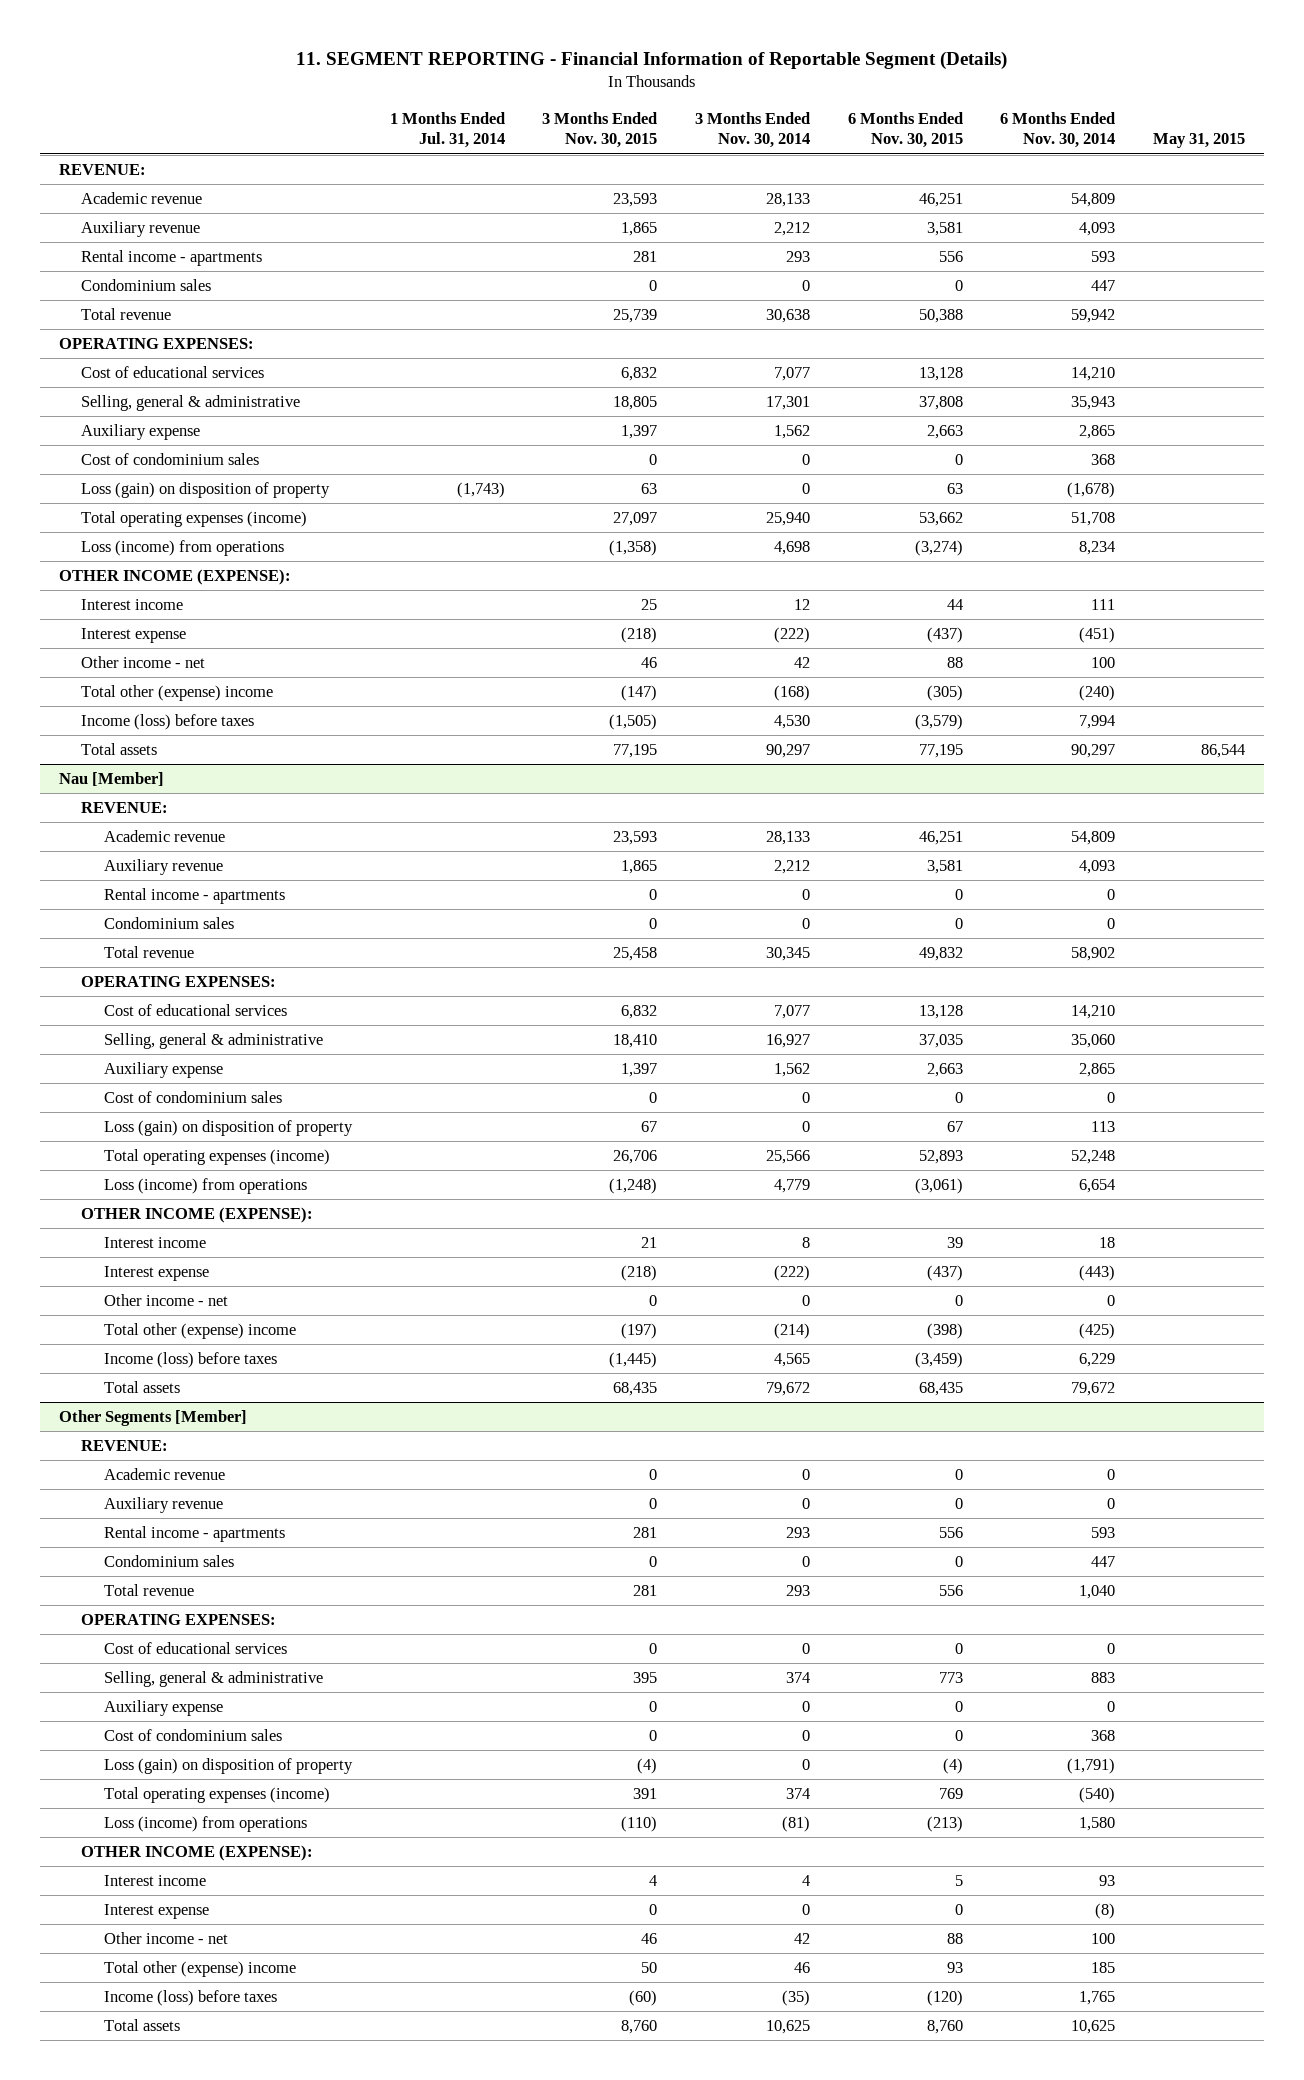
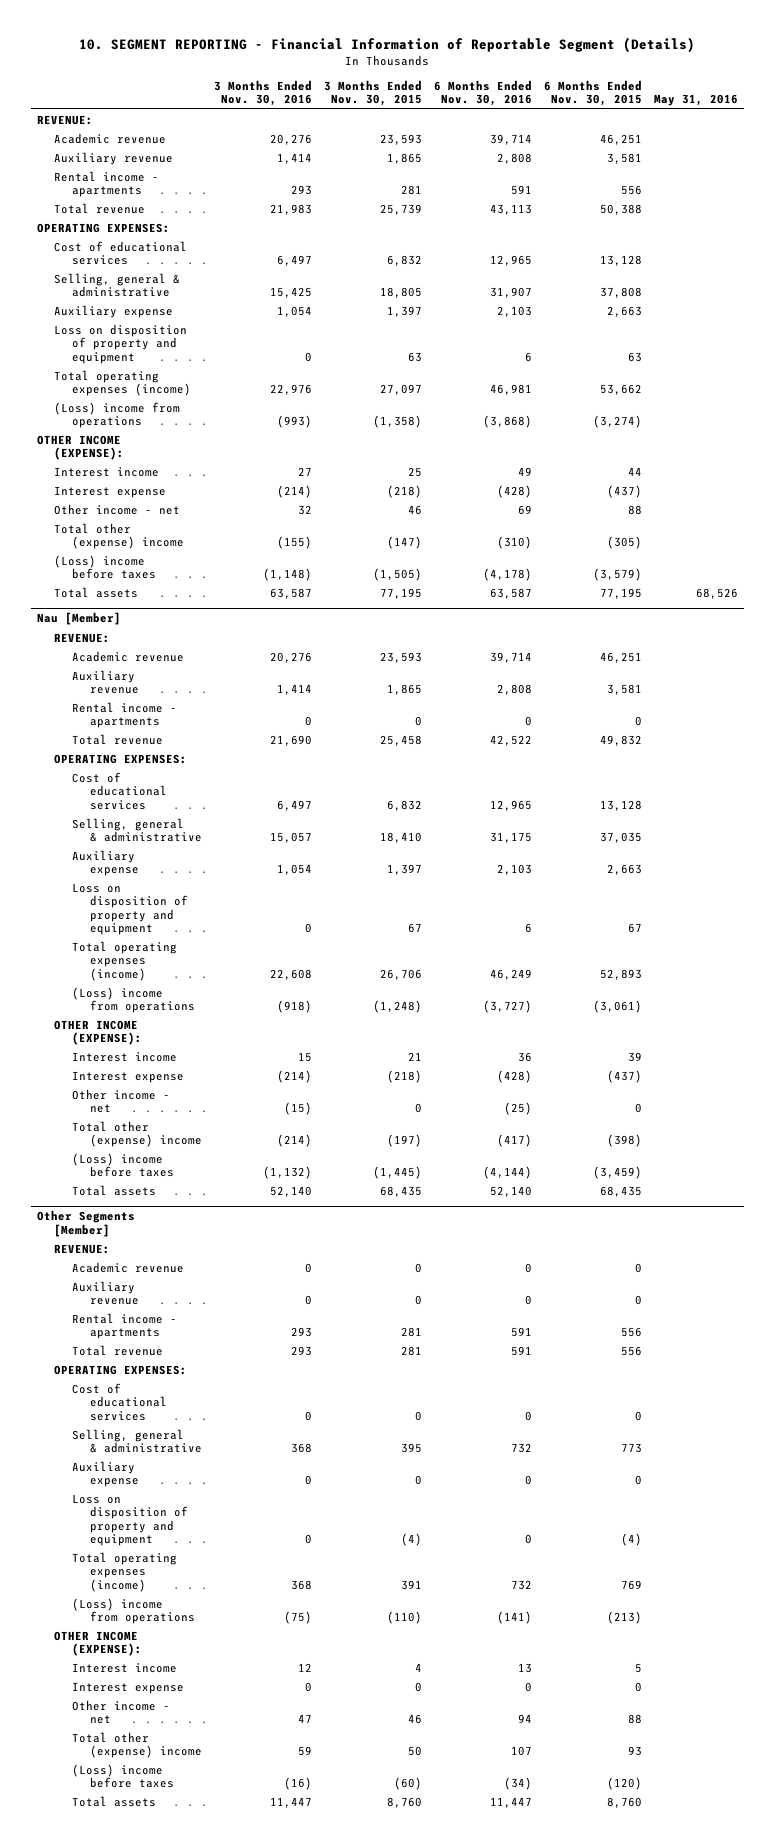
[295,51,1007,71] 11. SEGMENT REPORTING - Financial Information of Reportable Segment (Details) -> [79,36,696,53] 10. SEGMENT REPORTING - Financial Information of Reportable Segment (Details)
[389,111,505,149] 1 Months Ended Jul. 31, 2014 -> none
[695,111,811,149] 3 Months Ended Nov. 30, 2014 -> none
[1000,111,1116,149] 6 Months Ended Nov. 30, 2014 -> none
[1153,133,1246,149] May 31, 2015 -> none
none -> [214,79,313,107] 3 Months Ended Nov. 30, 2016
none -> [434,79,533,107] 6 Months Ended Nov. 30, 2016
none -> [653,94,738,107] May 31, 2016
[81,278,212,291] Condominium sales -> none
[81,452,260,465] Cost of condominium sales -> none
[81,481,331,498] Loss (gain) on disposition of property -> [54,323,188,364] Loss on disposition of property and equipment
[81,539,285,556] Loss (income) from operations -> [54,401,181,429] (Loss) income from operations
[81,713,255,730] Income (loss) before taxes -> [54,554,157,580] (Loss) income before taxes
[103,916,234,929] Condominium sales -> none
[103,1090,282,1103] Cost of condominium sales -> none
[103,1119,353,1136] Loss (gain) on disposition of property -> [72,882,189,936] Loss on disposition of property and equipment
[103,1177,307,1194] Loss (income) from operations -> [72,986,196,1014] (Loss) income from operations
[103,1351,277,1368] Income (loss) before taxes -> [72,1152,175,1178] (Loss) income before taxes
[103,1554,234,1567] Condominium sales -> none
[103,1728,282,1741] Cost of condominium sales -> none
[103,1757,353,1774] Loss (gain) on disposition of property -> [72,1493,189,1547] Loss on disposition of property and equipment
[103,1815,307,1832] Loss (income) from operations -> [72,1597,196,1625] (Loss) income from operations
[103,1989,277,2006] Income (loss) before taxes -> [72,1763,175,1789] (Loss) income before taxes

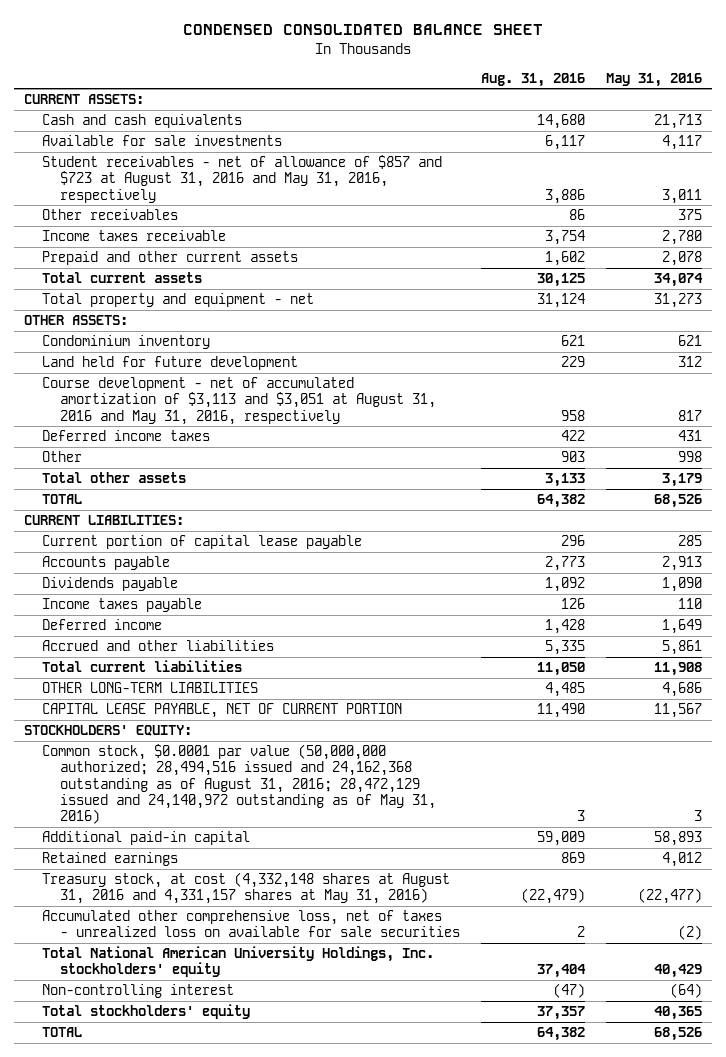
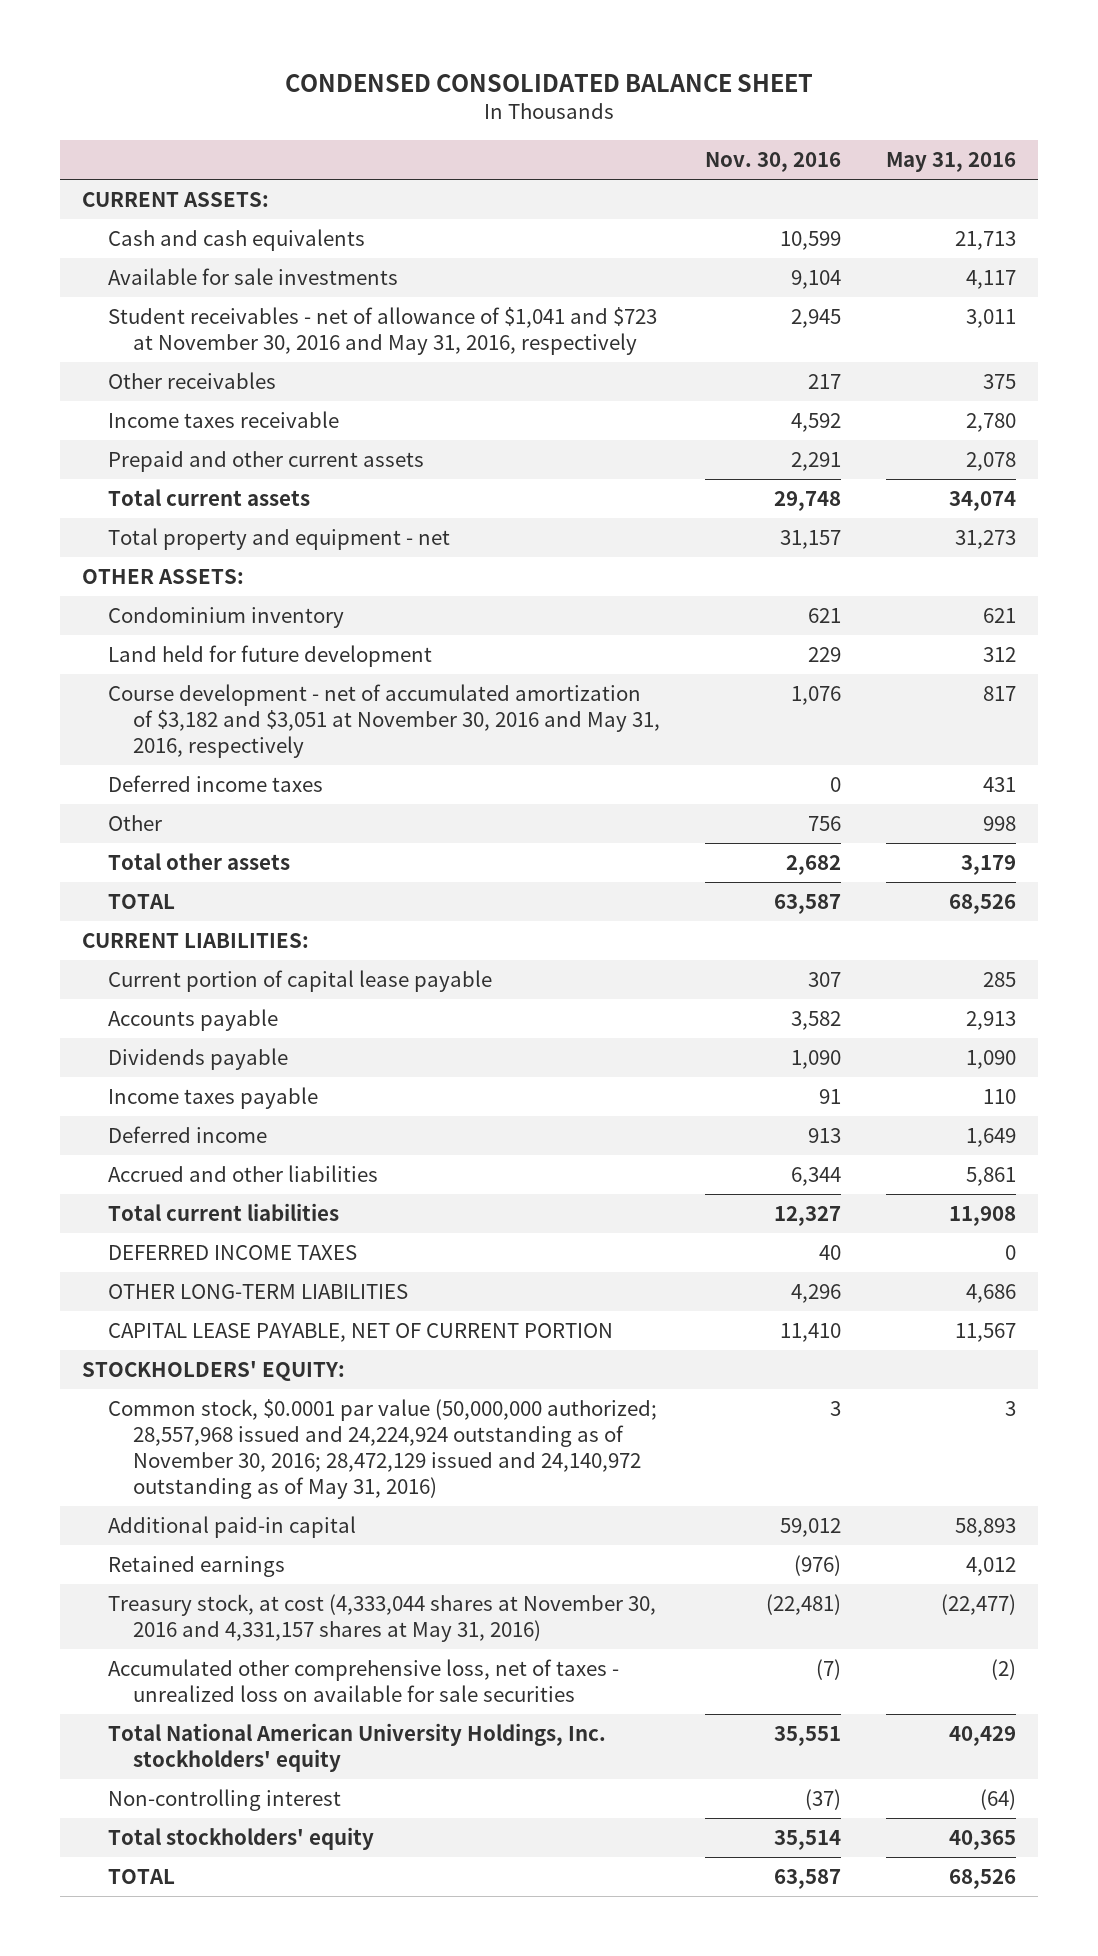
[480,73,585,88] Aug. 31, 2016 -> none
none -> [704,152,841,173] Nov. 30, 2016
[42,155,443,203] Student receivables - net of allowance of $857 and $723 at August 31, 2016 and May 31, 2016, respectively -> [107,307,657,356] Student receivables - net of allowance of $1,041 and $723 at November 30, 2016 and May 31, 2016, respectively
[42,377,436,425] Course development - net of accumulated amortization of $3,113 and $3,051 at August 31, 2016 and May 31, 2016, respectively -> [107,684,660,759] Course development - net of accumulated amortization of $3,182 and $3,051 at November 30, 2016 and May 31, 2016, respectively
none -> [107,1245,357,1261] DEFERRED INCOME TAXES
[42,744,436,825] Common stock, $0.0001 par value (50,000,000 authorized; 28,494,516 issued and 24,162,368 outstanding as of August 31, 2016; 28,472,129 issued and 24,140,972 outstanding as of May 31, 2016) -> [107,1399,657,1500] Common stock, $0.0001 par value (50,000,000 authorized; 28,557,968 issued and 24,224,924 outstanding as of November 30, 2016; 28,472,129 issued and 24,140,972 outstanding as of May 31, 2016)
[42,872,451,905] Treasury stock, at cost (4,332,148 shares at August 31, 2016 and 4,331,157 shares at May 31, 2016) -> [107,1594,656,1643] Treasury stock, at cost (4,333,044 shares at November 30, 2016 and 4,331,157 shares at May 31, 2016)

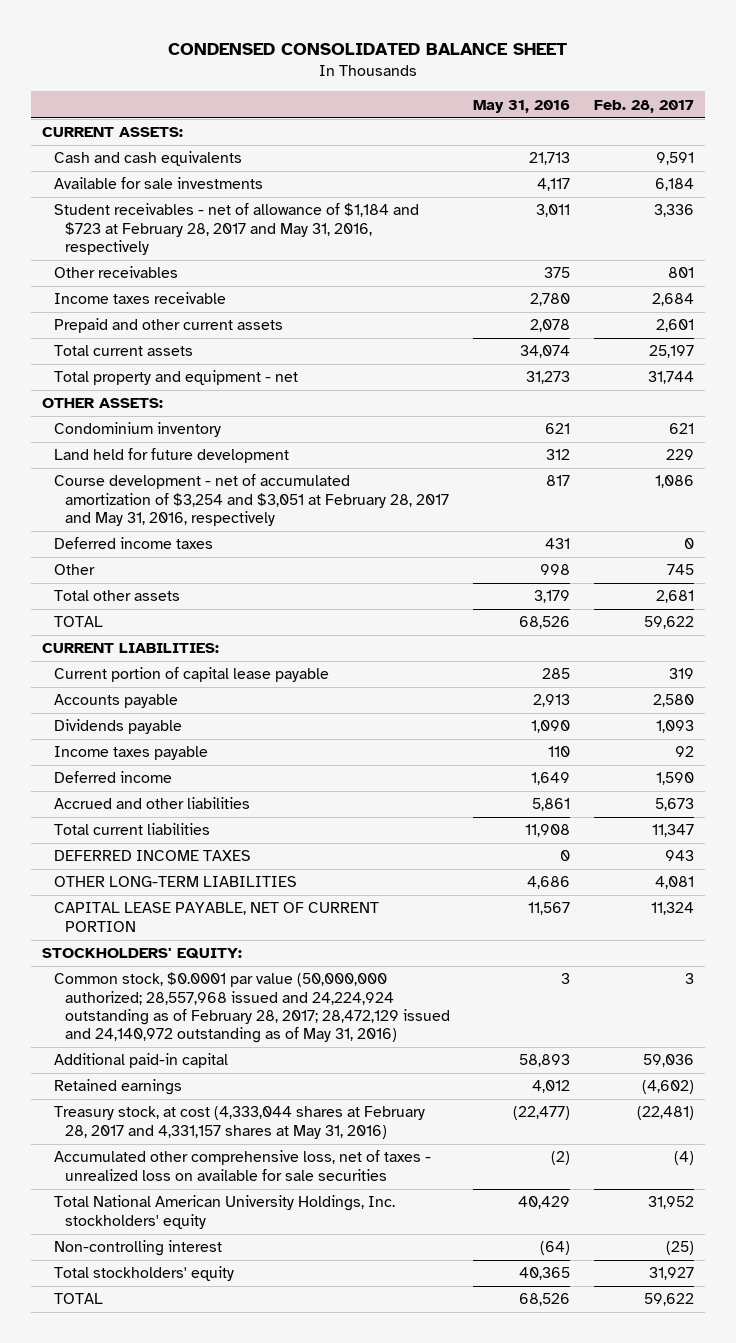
[704,152,841,173] Nov. 30, 2016 -> none
none -> [593,99,694,113] Feb. 28, 2017
[107,307,657,356] Student receivables - net of allowance of $1,041 and $723 at November 30, 2016 and May 31, 2016, respectively -> [53,203,419,256] Student receivables - net of allowance of $1,184 and $723 at February 28, 2017 and May 31, 2016, respectively
[107,684,660,759] Course development - net of accumulated amortization of $3,182 and $3,051 at November 30, 2016 and May 31, 2016, respectively -> [53,474,449,527] Course development - net of accumulated amortization of $3,254 and $3,051 at February 28, 2017 and May 31, 2016, respectively
[107,1399,657,1500] Common stock, $0.0001 par value (50,000,000 authorized; 28,557,968 issued and 24,224,924 outstanding as of November 30, 2016; 28,472,129 issued and 24,140,972 outstanding as of May 31, 2016) -> [53,972,450,1044] Common stock, $0.0001 par value (50,000,000 authorized; 28,557,968 issued and 24,224,924 outstanding as of February 28, 2017; 28,472,129 issued and 24,140,972 outstanding as of May 31, 2016)
[107,1594,656,1643] Treasury stock, at cost (4,333,044 shares at November 30, 2016 and 4,331,157 shares at May 31, 2016) -> [53,1106,425,1139] Treasury stock, at cost (4,333,044 shares at February 28, 2017 and 4,331,157 shares at May 31, 2016)

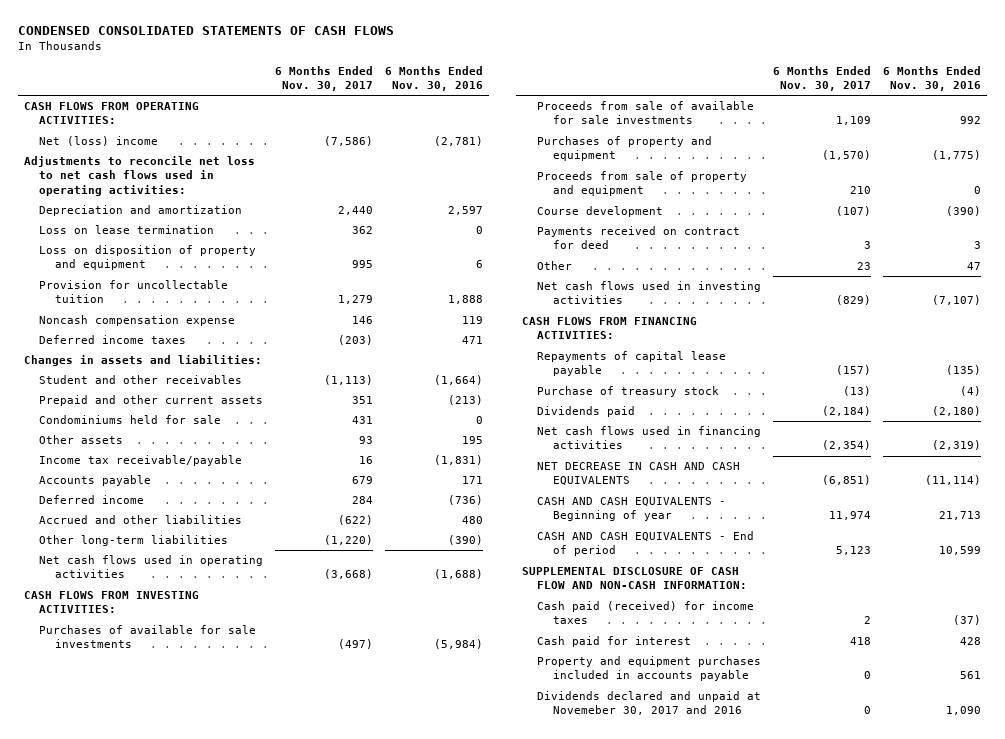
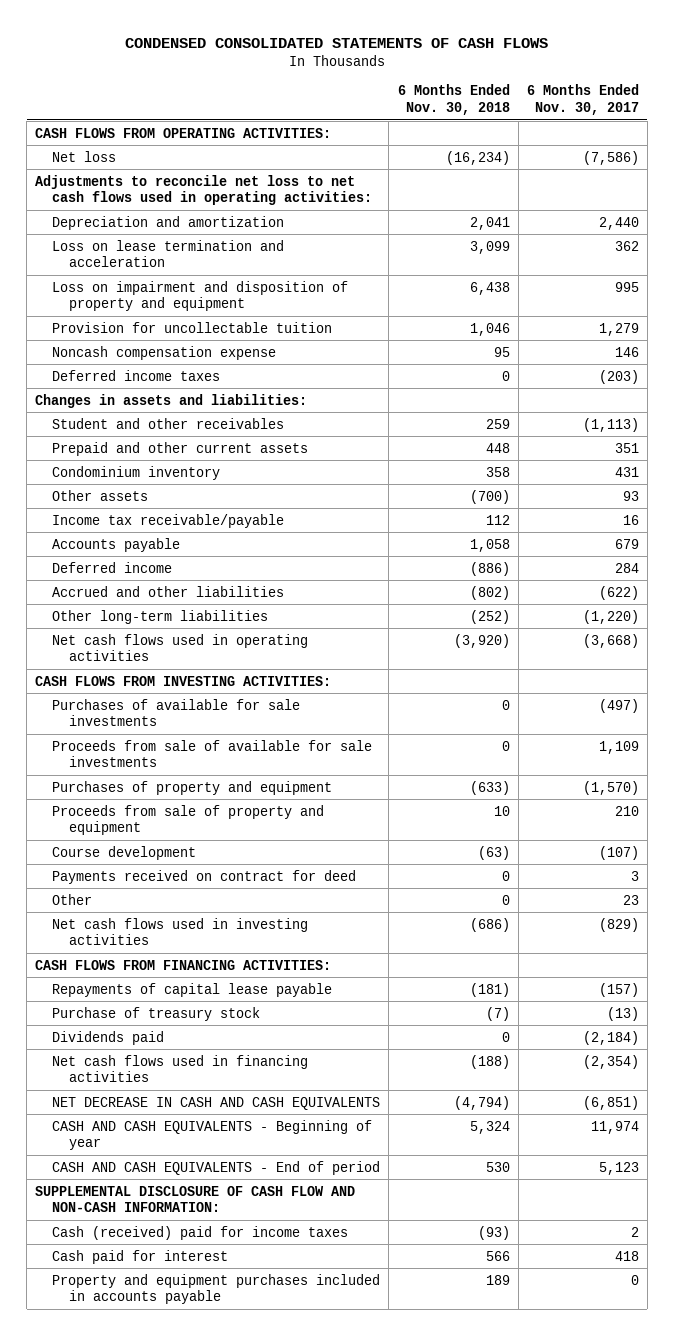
[384,65,483,92] 6 Months Ended Nov. 30, 2016 -> none
none -> [397,84,510,115] 6 Months Ended Nov. 30, 2018
[39,136,159,147] Net (loss) income -> [52,150,117,162] Net loss
[39,225,215,235] Loss on lease termination -> [52,239,285,267] Loss on lease termination and acceleration
[39,245,257,271] Loss on disposition of property and equipment -> [52,280,349,311] Loss on impairment and disposition of property and equipment
[39,415,222,425] Condominiums held for sale -> [52,465,221,480] Condominium inventory
[537,601,755,625] Cash paid (received) for income taxes -> [52,1225,349,1240] Cash (received) paid for income taxes
[537,691,762,716] Dividends declared and unpaid at Novemeber 30, 2017 and 2016 -> none

